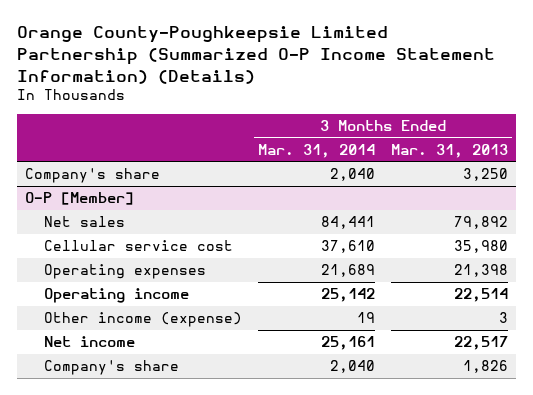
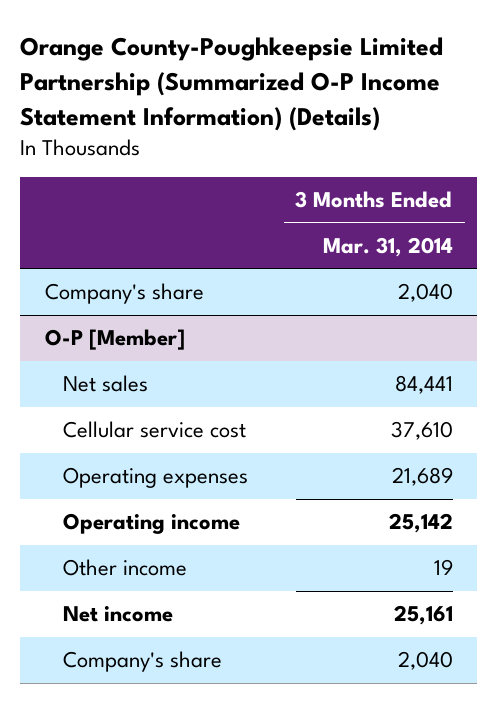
[390,143,508,158] Mar. 31, 2013 -> none
[43,312,242,328] Other income (expense) -> [62,559,187,577] Other income

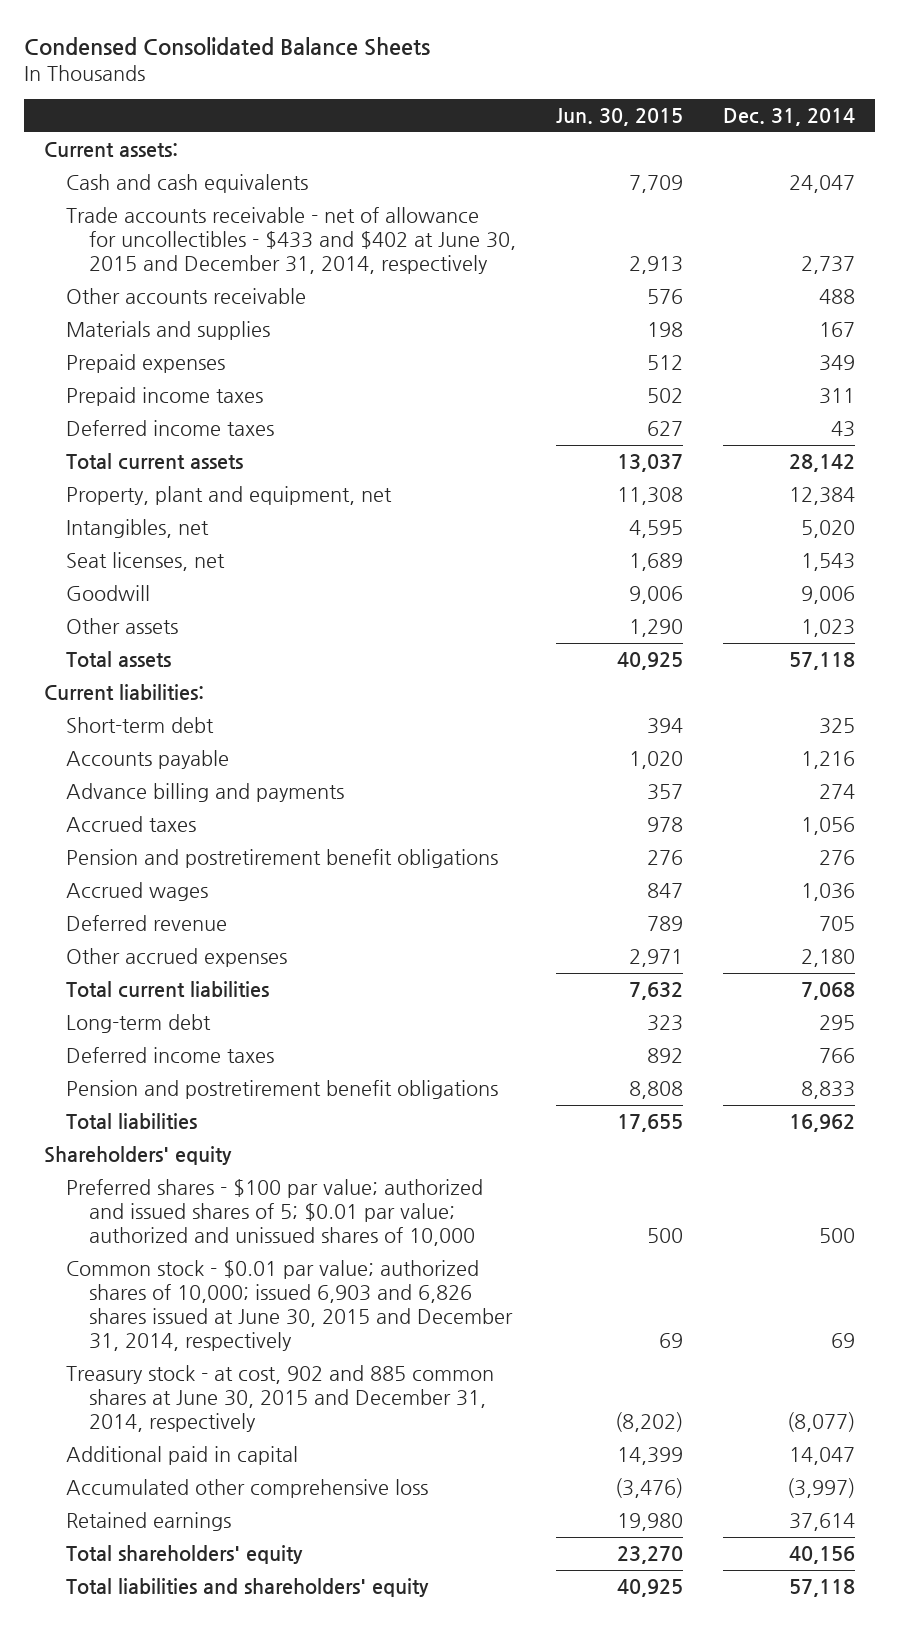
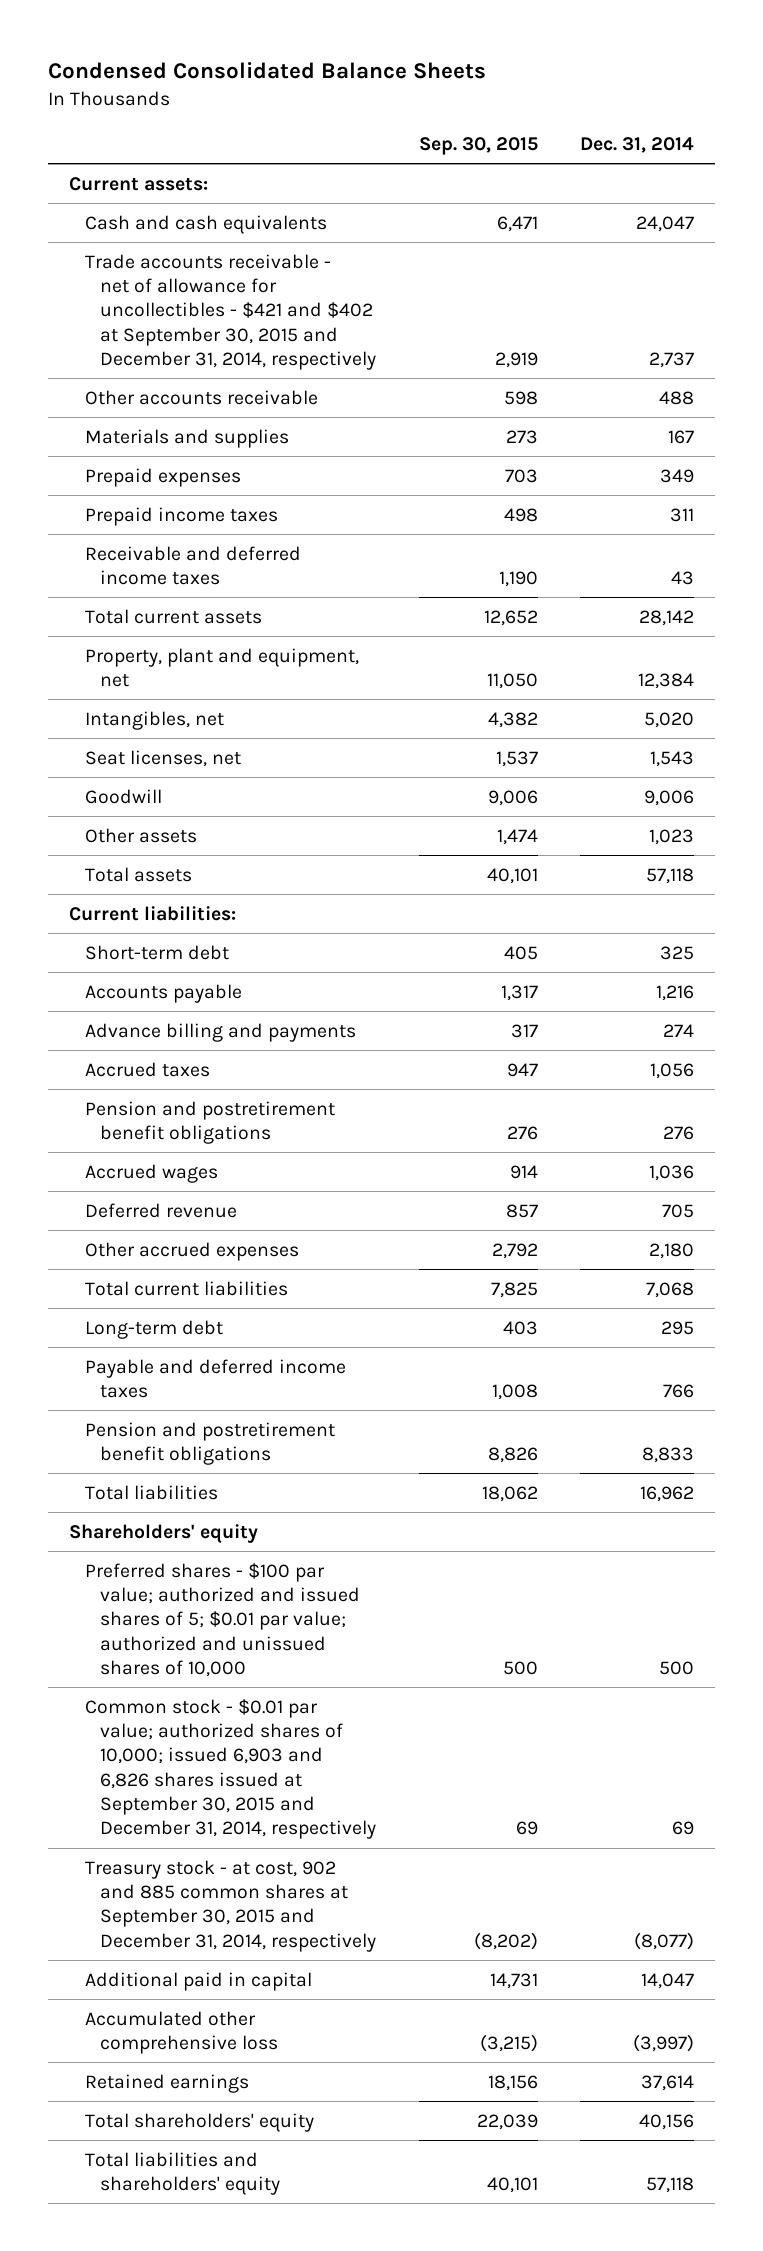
[555,108,683,127] Jun. 30, 2015 -> none
none -> [418,137,538,156] Sep. 30, 2015
[66,207,516,275] Trade accounts receivable - net of allowance for uncollectibles - $433 and $402 at June 30, 2015 and December 31, 2014, respectively -> [84,253,377,370] Trade accounts receivable - net of allowance for uncollectibles - $421 and $402 at September 30, 2015 and December 31, 2014, respectively
[66,420,275,437] Deferred income taxes -> [84,545,301,585] Receivable and deferred income taxes
[66,1047,275,1064] Deferred income taxes -> [84,1358,346,1398] Payable and deferred income taxes
[66,1260,513,1351] Common stock - $0.01 par value; authorized shares of 10,000; issued 6,903 and 6,826 shares issued at June 30, 2015 and December 31, 2014, respectively -> [84,1698,377,1840] Common stock - $0.01 par value; authorized shares of 10,000; issued 6,903 and 6,826 shares issued at September 30, 2015 and December 31, 2014, respectively
[66,1365,495,1433] Treasury stock - at cost, 902 and 885 common shares at June 30, 2015 and December 31, 2014, respectively -> [84,1859,377,1952] Treasury stock - at cost, 902 and 885 common shares at September 30, 2015 and December 31, 2014, respectively

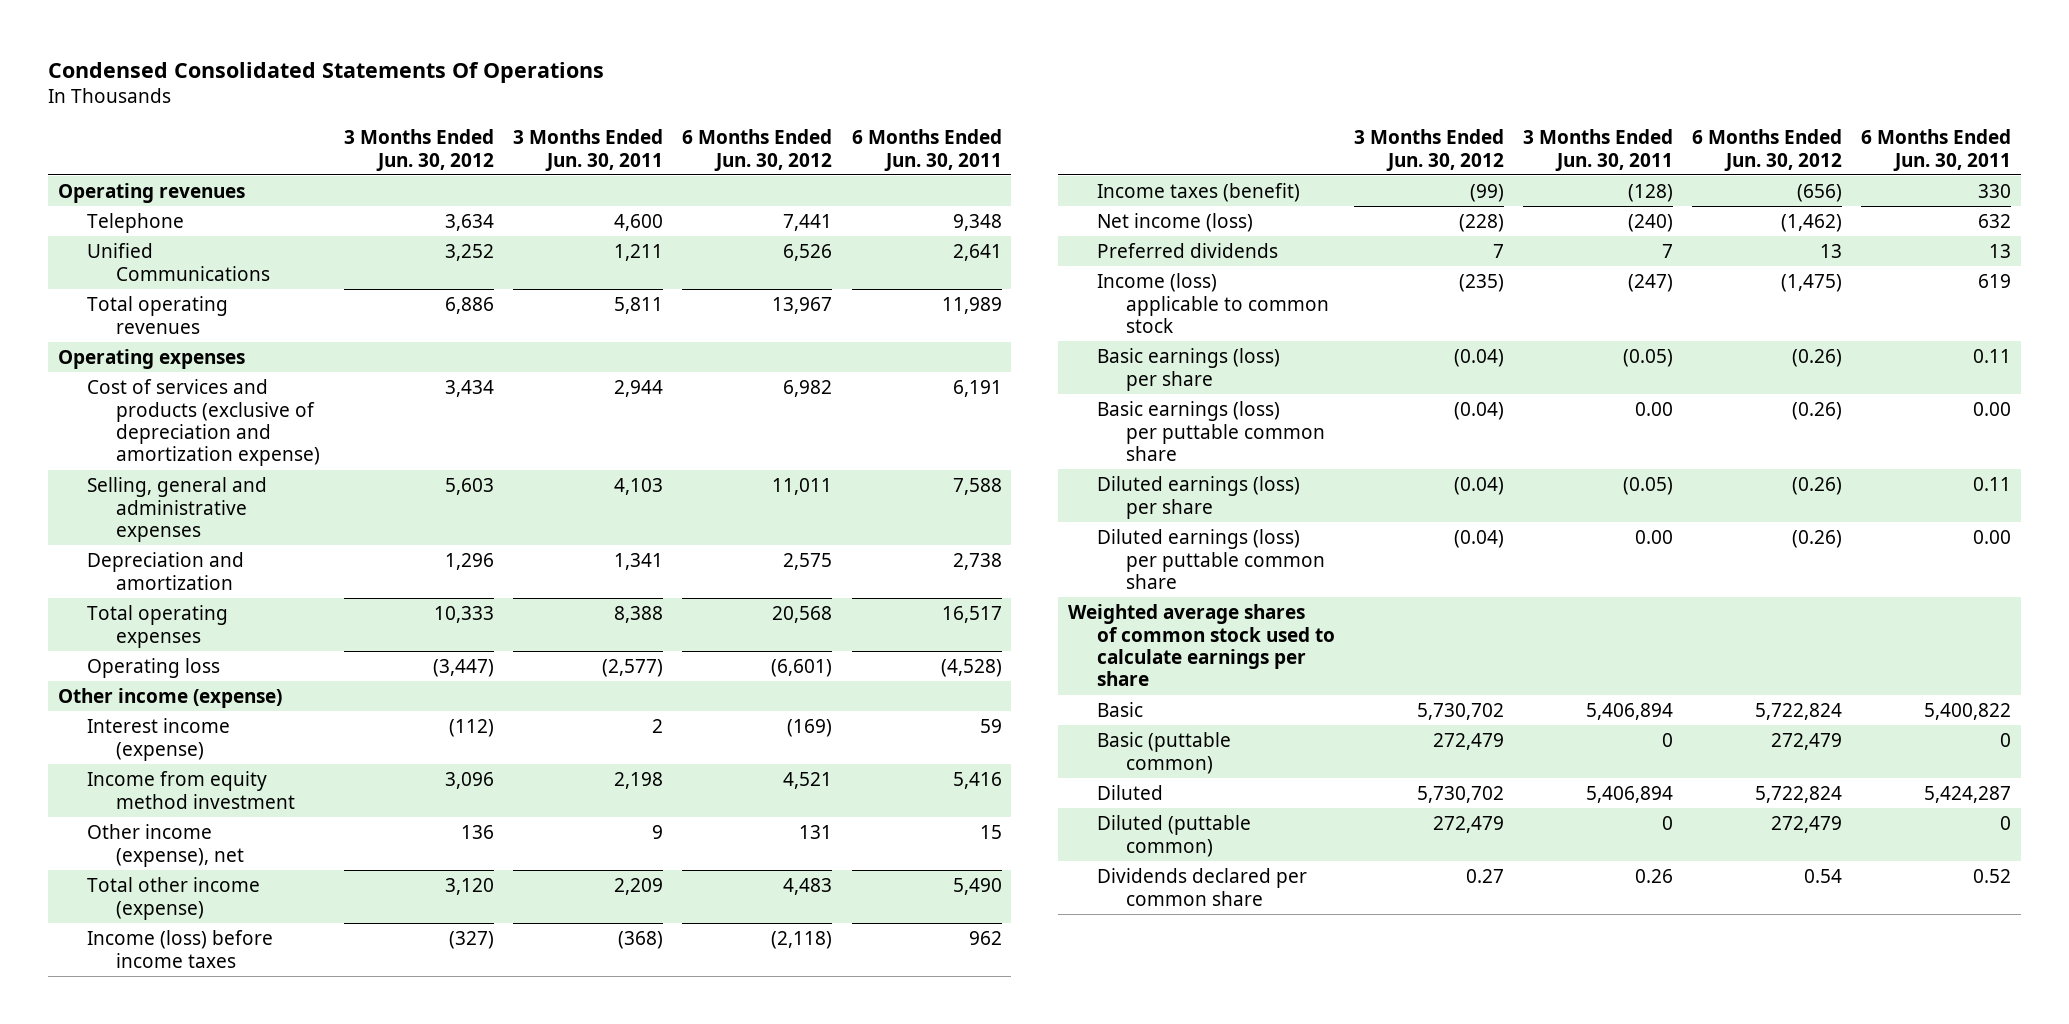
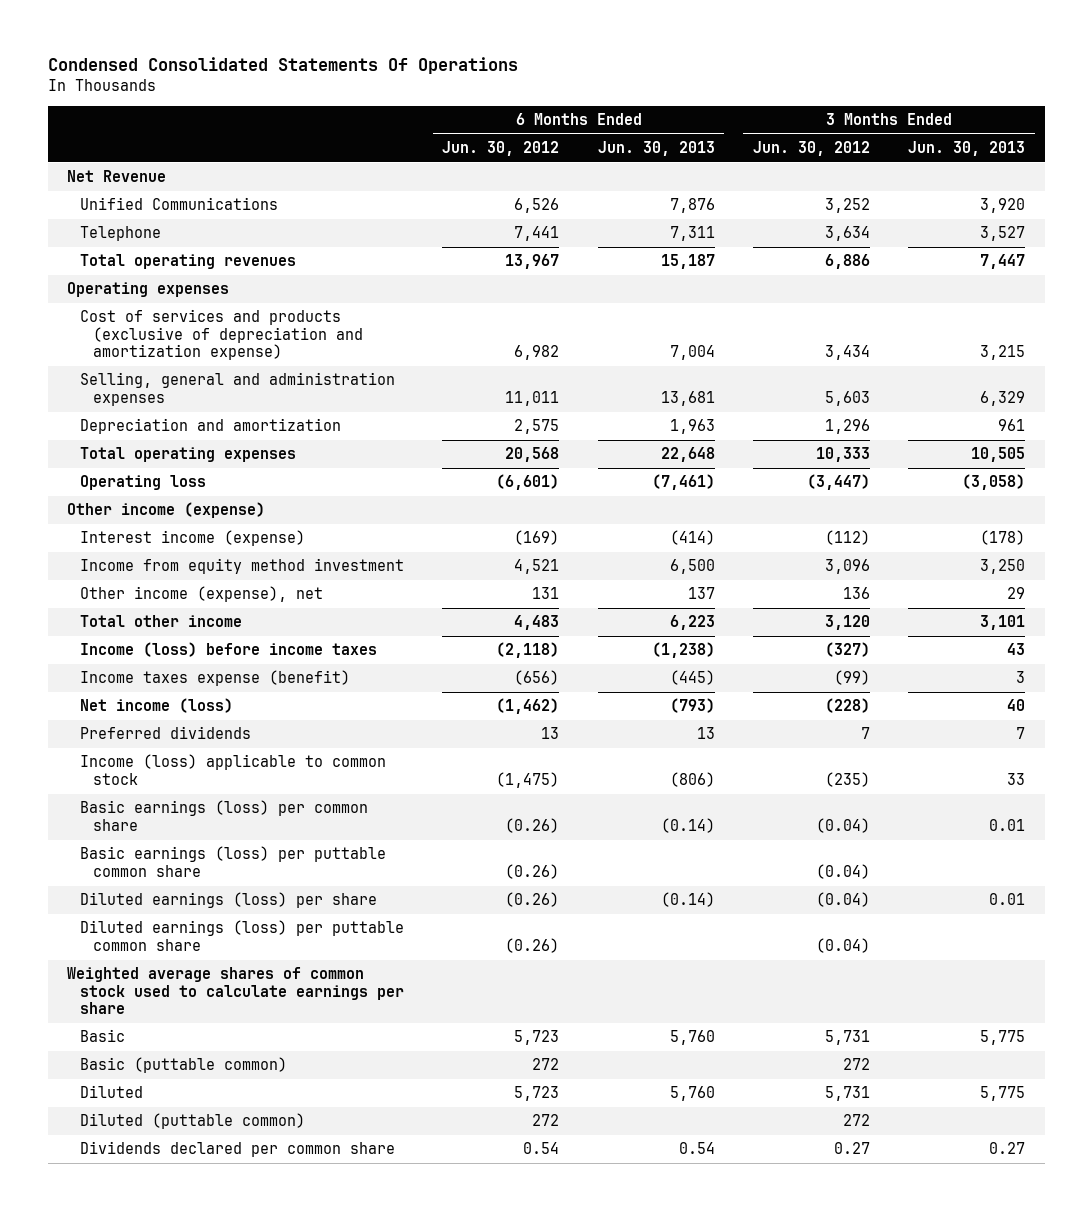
[513,129,664,171] 3 Months Ended Jun. 30, 2011 -> none
[851,129,1002,171] 6 Months Ended Jun. 30, 2011 -> none
none -> [597,141,715,157] Jun. 30, 2013
none -> [908,141,1026,157] Jun. 30, 2013
[57,183,245,204] Operating revenues -> [66,170,166,183] Net Revenue
[87,213,185,234] Telephone -> [79,226,161,242] Telephone
[87,477,268,543] Selling, general and administrative expenses -> [79,372,395,406] Selling, general and administration expenses
[87,877,261,920] Total other income (expense) -> [79,615,242,628] Total other income
[1096,183,1300,203] Income taxes (benefit) -> [79,670,350,687] Income taxes expense (benefit)
[1096,348,1280,391] Basic earnings (loss) per share -> [79,800,368,831] Basic earnings (loss) per common share
[1417,703,1505,721] 5,730,702 -> [825,1030,871,1046] 5,731
[1755,703,1843,721] 5,722,824 -> [514,1030,560,1046] 5,723
[1433,733,1505,751] 272,479 -> [843,1058,871,1071] 272
[1771,733,1843,751] 272,479 -> [532,1058,560,1071] 272
[1417,786,1505,804] 5,730,702 -> [825,1086,871,1102] 5,731
[1755,786,1843,804] 5,722,824 -> [514,1086,560,1102] 5,723
[1433,816,1505,834] 272,479 -> [843,1114,871,1127] 272
[1771,816,1843,834] 272,479 -> [532,1114,560,1127] 272

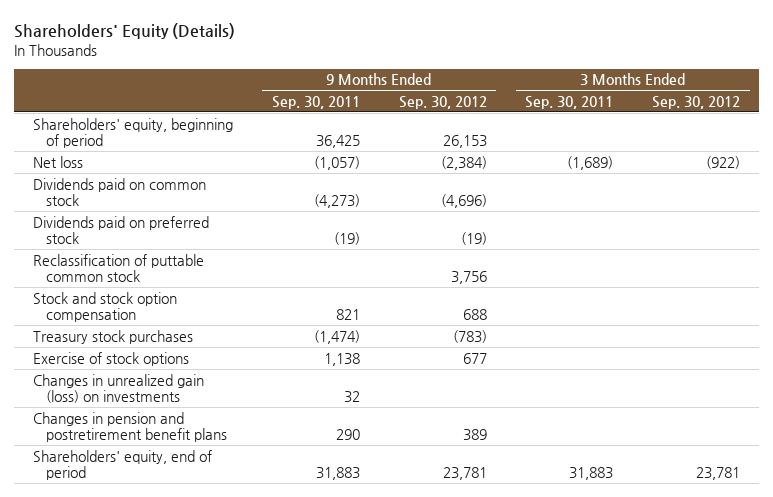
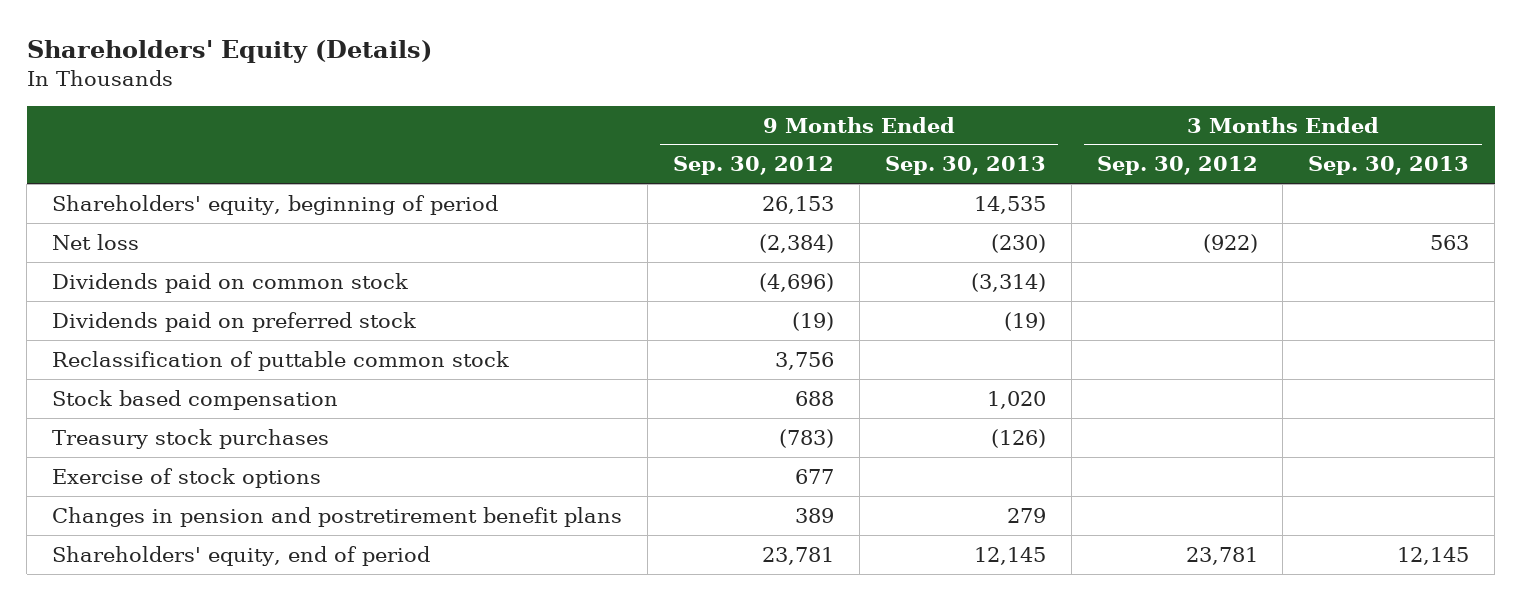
[271,96,360,110] Sep. 30, 2011 -> none
[525,96,614,110] Sep. 30, 2011 -> none
none -> [884,156,1046,176] Sep. 30, 2013
none -> [1308,156,1470,176] Sep. 30, 2013
[33,291,178,323] Stock and stock option compensation -> [52,389,339,410] Stock based compensation
[33,373,205,404] Changes in unrealized gain (loss) on investments -> none

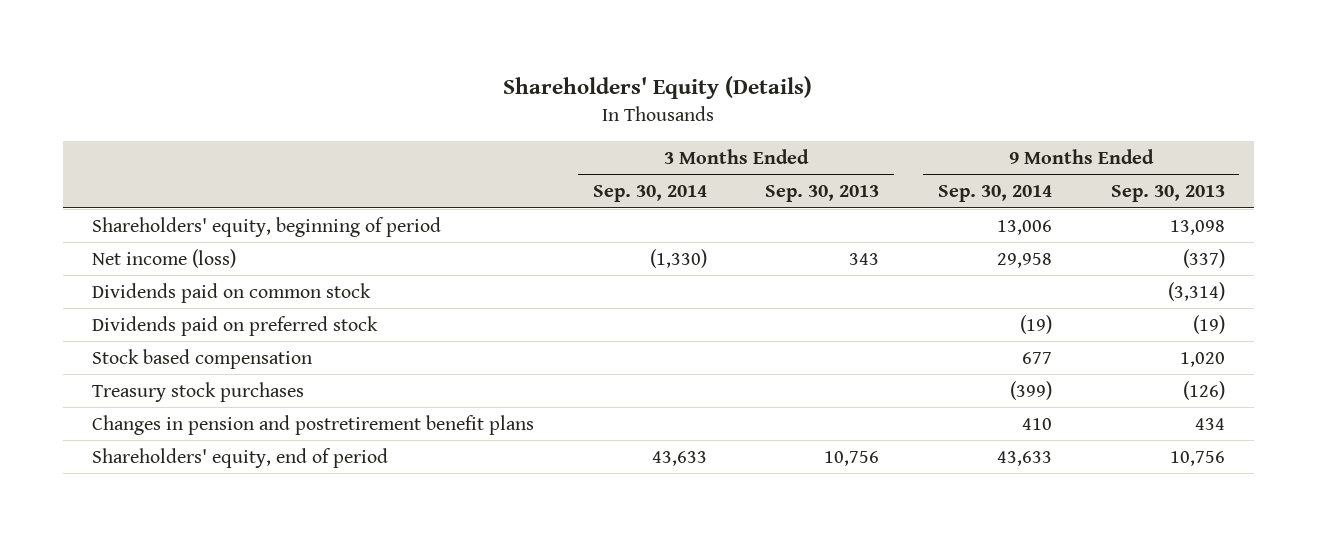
[672,156,834,176] Sep. 30, 2012 -> none
[1096,156,1258,176] Sep. 30, 2012 -> none
none -> [592,185,707,203] Sep. 30, 2014
none -> [938,185,1053,203] Sep. 30, 2014
[973,195,1046,214] 14,535 -> [1169,219,1225,235] 13,098
[52,233,140,250] Net loss -> [92,248,237,268] Net income (loss)
[990,233,1046,253] (230) -> [1182,248,1225,268] (337)
[1430,234,1470,250] 563 -> [849,252,880,265] 343
[52,350,510,371] Reclassification of puttable common stock -> none
[52,467,322,488] Exercise of stock options -> none
[1006,507,1046,523] 279 -> [1194,417,1225,430] 434
[973,546,1046,565] 12,145 -> [1169,450,1225,466] 10,756
[1397,546,1470,565] 12,145 -> [824,450,880,466] 10,756

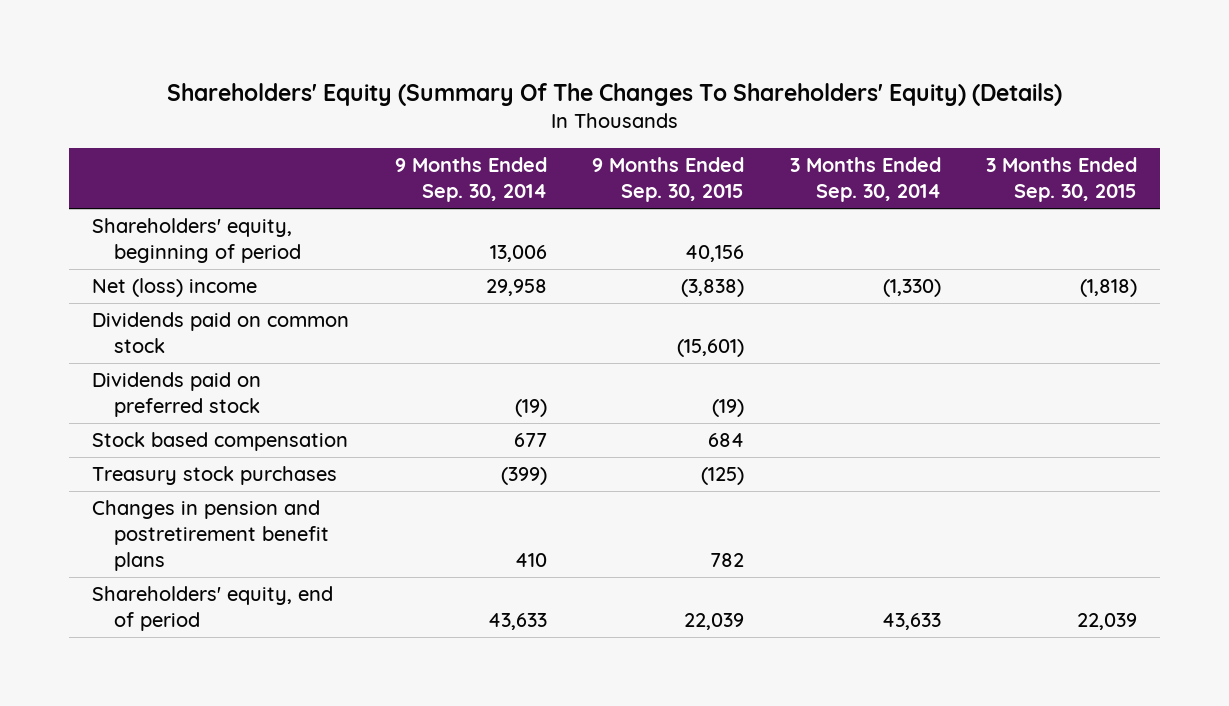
[503,75,813,99] Shareholders' Equity (Details) -> [166,82,1062,106] Shareholders' Equity (Summary Of The Changes To Shareholders' Equity) (Details)
[765,185,880,203] Sep. 30, 2013 -> none
[1110,185,1225,203] Sep. 30, 2013 -> none
none -> [592,157,745,203] 9 Months Ended Sep. 30, 2015
none -> [986,157,1138,203] 3 Months Ended Sep. 30, 2015
[92,248,237,268] Net income (loss) -> [92,278,258,298] Net (loss) income

